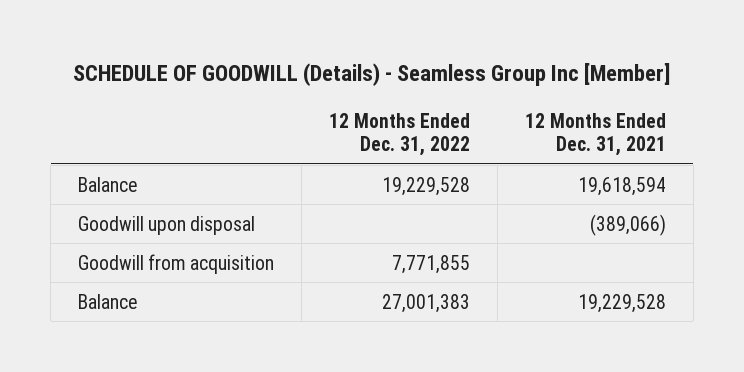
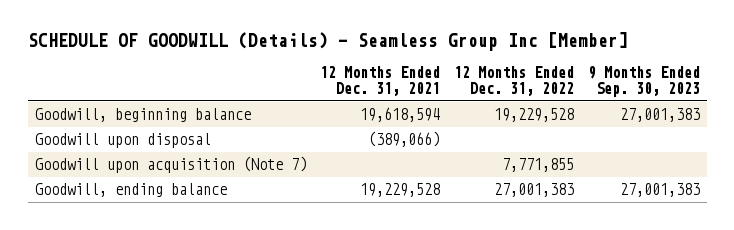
none -> [587,66,700,97] 9 Months Ended Sep. 30, 2023
[78,176,138,192] Balance -> [34,108,251,123] Goodwill, beginning balance
[78,253,275,274] Goodwill from acquisition -> [34,156,307,174] Goodwill upon acquisition (Note 7)
[78,293,138,309] Balance -> [34,183,227,198] Goodwill, ending balance

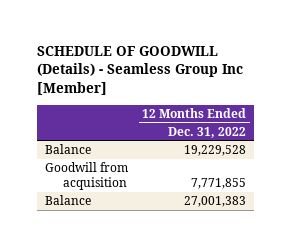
[320,66,441,96] 12 Months Ended Dec. 31, 2021 -> none
[587,66,700,97] 9 Months Ended Sep. 30, 2023 -> none
[34,133,211,149] Goodwill upon disposal -> none
[34,108,251,123] Goodwill, beginning balance -> [44,144,91,155] Balance
[34,156,307,174] Goodwill upon acquisition (Note 7) -> [44,162,128,191] Goodwill from acquisition
[34,183,227,198] Goodwill, ending balance -> [44,195,91,206] Balance

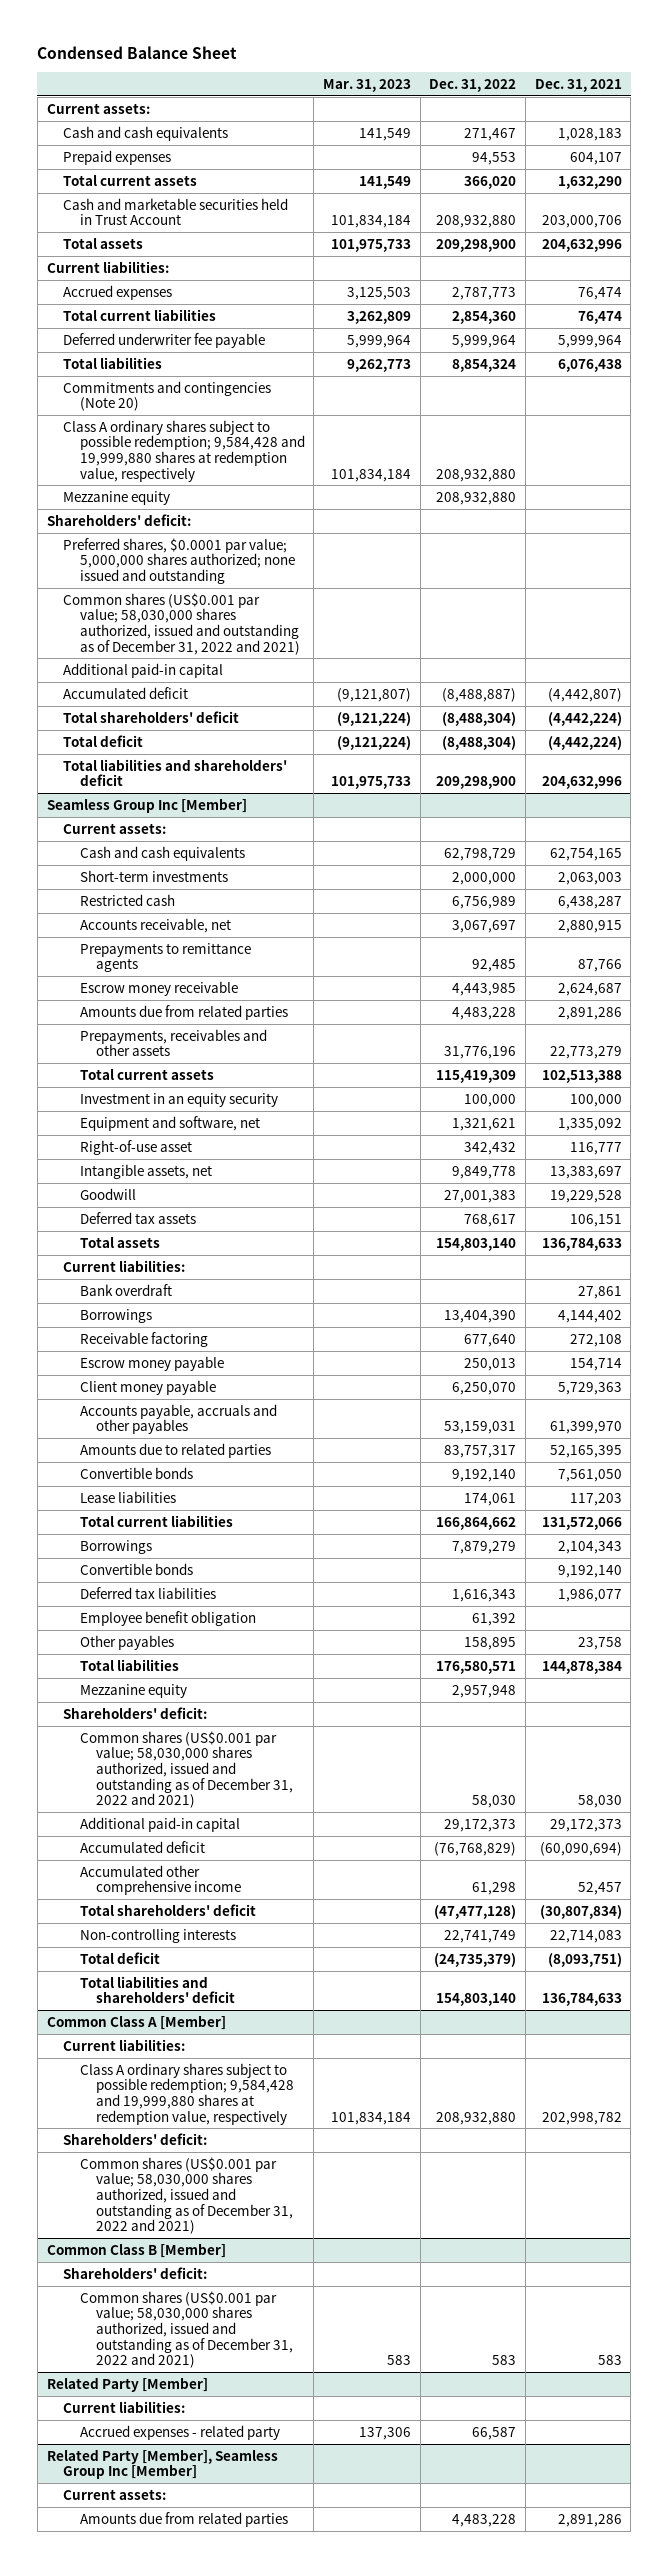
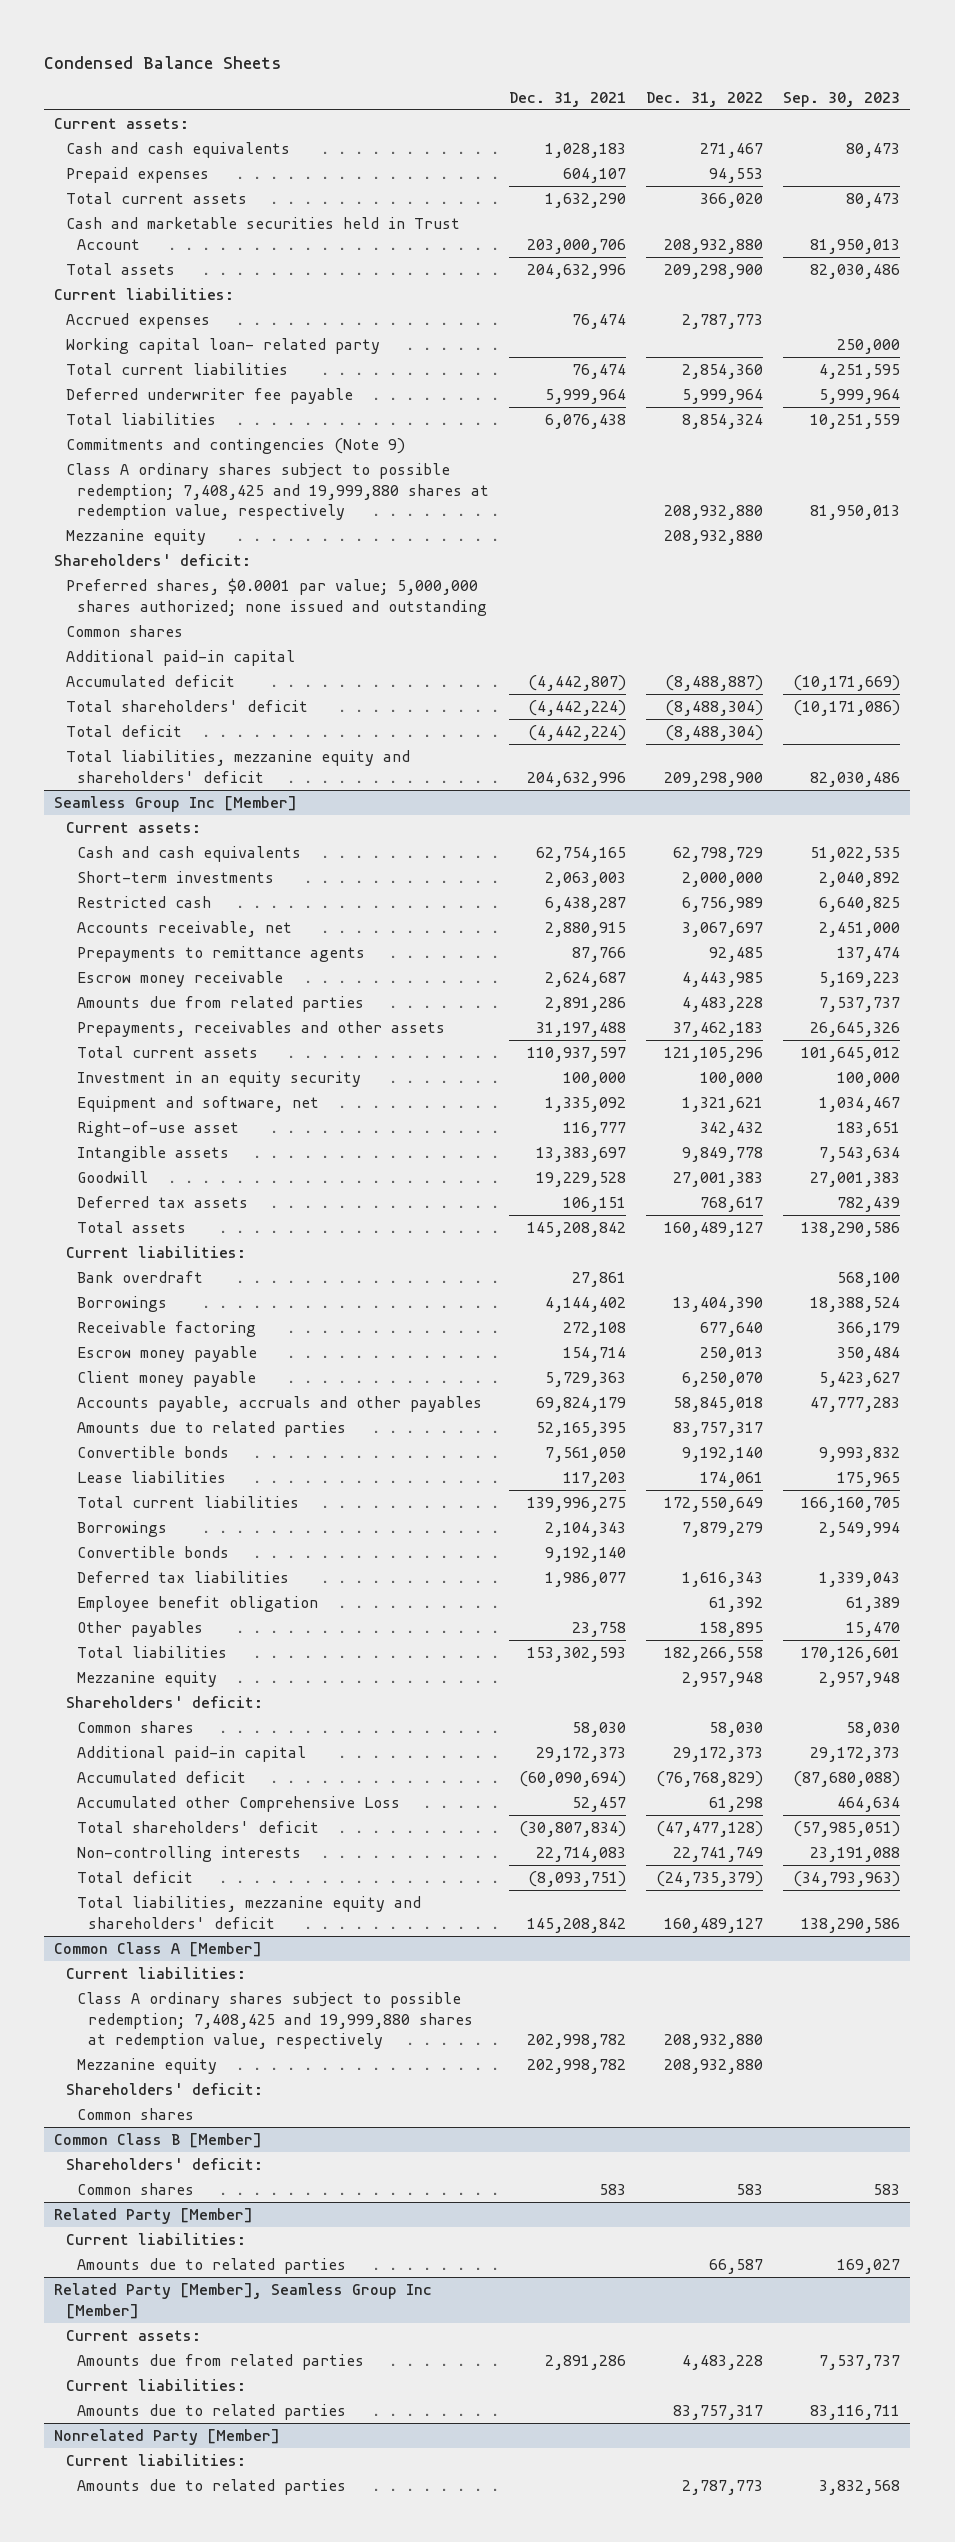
[37,45,238,59] Condensed Balance Sheet -> [44,55,283,69] Condensed Balance Sheets
[322,78,411,92] Mar. 31, 2023 -> none
none -> [783,91,901,107] Sep. 30, 2023
none -> [65,338,380,355] Working capital loan- related party
[63,380,272,412] Commitments and contingencies (Note 20) -> [65,438,405,455] Commitments and contingencies (Note 9)
[63,419,305,482] Class A ordinary shares subject to possible redemption; 9,584,428 and 19,999,880 shares at redemption value, respectively -> [65,463,489,521] Class A ordinary shares subject to possible redemption; 7,408,425 and 19,999,880 shares at redemption value, respectively
[63,592,300,655] Common shares (US$0.001 par value; 58,030,000 shares authorized, issued and outstanding as of December 31, 2022 and 2021) -> [65,625,183,638] Common shares
[63,758,288,787] Total liabilities and shareholders' deficit -> [65,750,410,783] Total liabilities, mezzanine equity and shareholders' deficit
[444,1046,517,1060] 31,776,196 -> [673,1022,764,1038] 37,462,183
[549,1046,622,1060] 22,773,279 -> [535,1022,626,1038] 31,197,488
[436,1069,517,1083] 115,419,309 -> [664,1047,764,1063] 121,105,296
[541,1069,622,1083] 102,513,388 -> [526,1047,626,1063] 110,937,597
[79,1163,212,1179] Intangible assets, net -> [76,1146,229,1163] Intangible assets
[436,1237,517,1251] 154,803,140 -> [664,1222,764,1238] 160,489,127
[541,1237,622,1251] 136,784,633 -> [526,1222,626,1238] 145,208,842
[444,1421,517,1435] 53,159,031 -> [673,1397,764,1413] 58,845,018
[549,1421,622,1435] 61,399,970 -> [535,1397,626,1413] 69,824,179
[436,1516,517,1530] 166,864,662 -> [664,1497,764,1513] 172,550,649
[541,1516,622,1530] 131,572,066 -> [526,1497,626,1513] 139,996,275
[436,1660,517,1674] 176,580,571 -> [664,1647,764,1663] 182,266,558
[541,1660,622,1674] 144,878,384 -> [526,1647,626,1663] 153,302,593
[79,1730,294,1809] Common shares (US$0.001 par value; 58,030,000 shares authorized, issued and outstanding as of December 31, 2022 and 2021) -> [76,1721,194,1734] Common shares
[79,1864,242,1896] Accumulated other comprehensive income -> [76,1796,400,1813] Accumulated other Comprehensive Loss
[79,1975,236,2004] Total liabilities and shareholders' deficit -> [76,1896,421,1929] Total liabilities, mezzanine equity and shareholders' deficit
[436,1993,517,2007] 154,803,140 -> [664,1917,764,1933] 160,489,127
[541,1993,622,2007] 136,784,633 -> [526,1917,626,1933] 145,208,842
[79,2062,295,2125] Class A ordinary shares subject to possible redemption; 9,584,428 and 19,999,880 shares at redemption value, respectively -> [76,1992,474,2050] Class A ordinary shares subject to possible redemption; 7,408,425 and 19,999,880 shares at redemption value, respectively
none -> [76,2058,217,2075] Mezzanine equity
[79,2156,294,2235] Common shares (US$0.001 par value; 58,030,000 shares authorized, issued and outstanding as of December 31, 2022 and 2021) -> [76,2108,194,2121] Common shares
[79,2290,294,2369] Common shares (US$0.001 par value; 58,030,000 shares authorized, issued and outstanding as of December 31, 2022 and 2021) -> [76,2183,194,2196] Common shares
[79,2424,280,2440] Accrued expenses - related party -> [76,2258,346,2275] Amounts due to related parties
none -> [65,2379,246,2392] Current liabilities:
none -> [76,2404,346,2421] Amounts due to related parties
none -> [54,2429,281,2446] Nonrelated Party [Member]
none -> [65,2454,246,2467] Current liabilities:
none -> [76,2479,346,2496] Amounts due to related parties

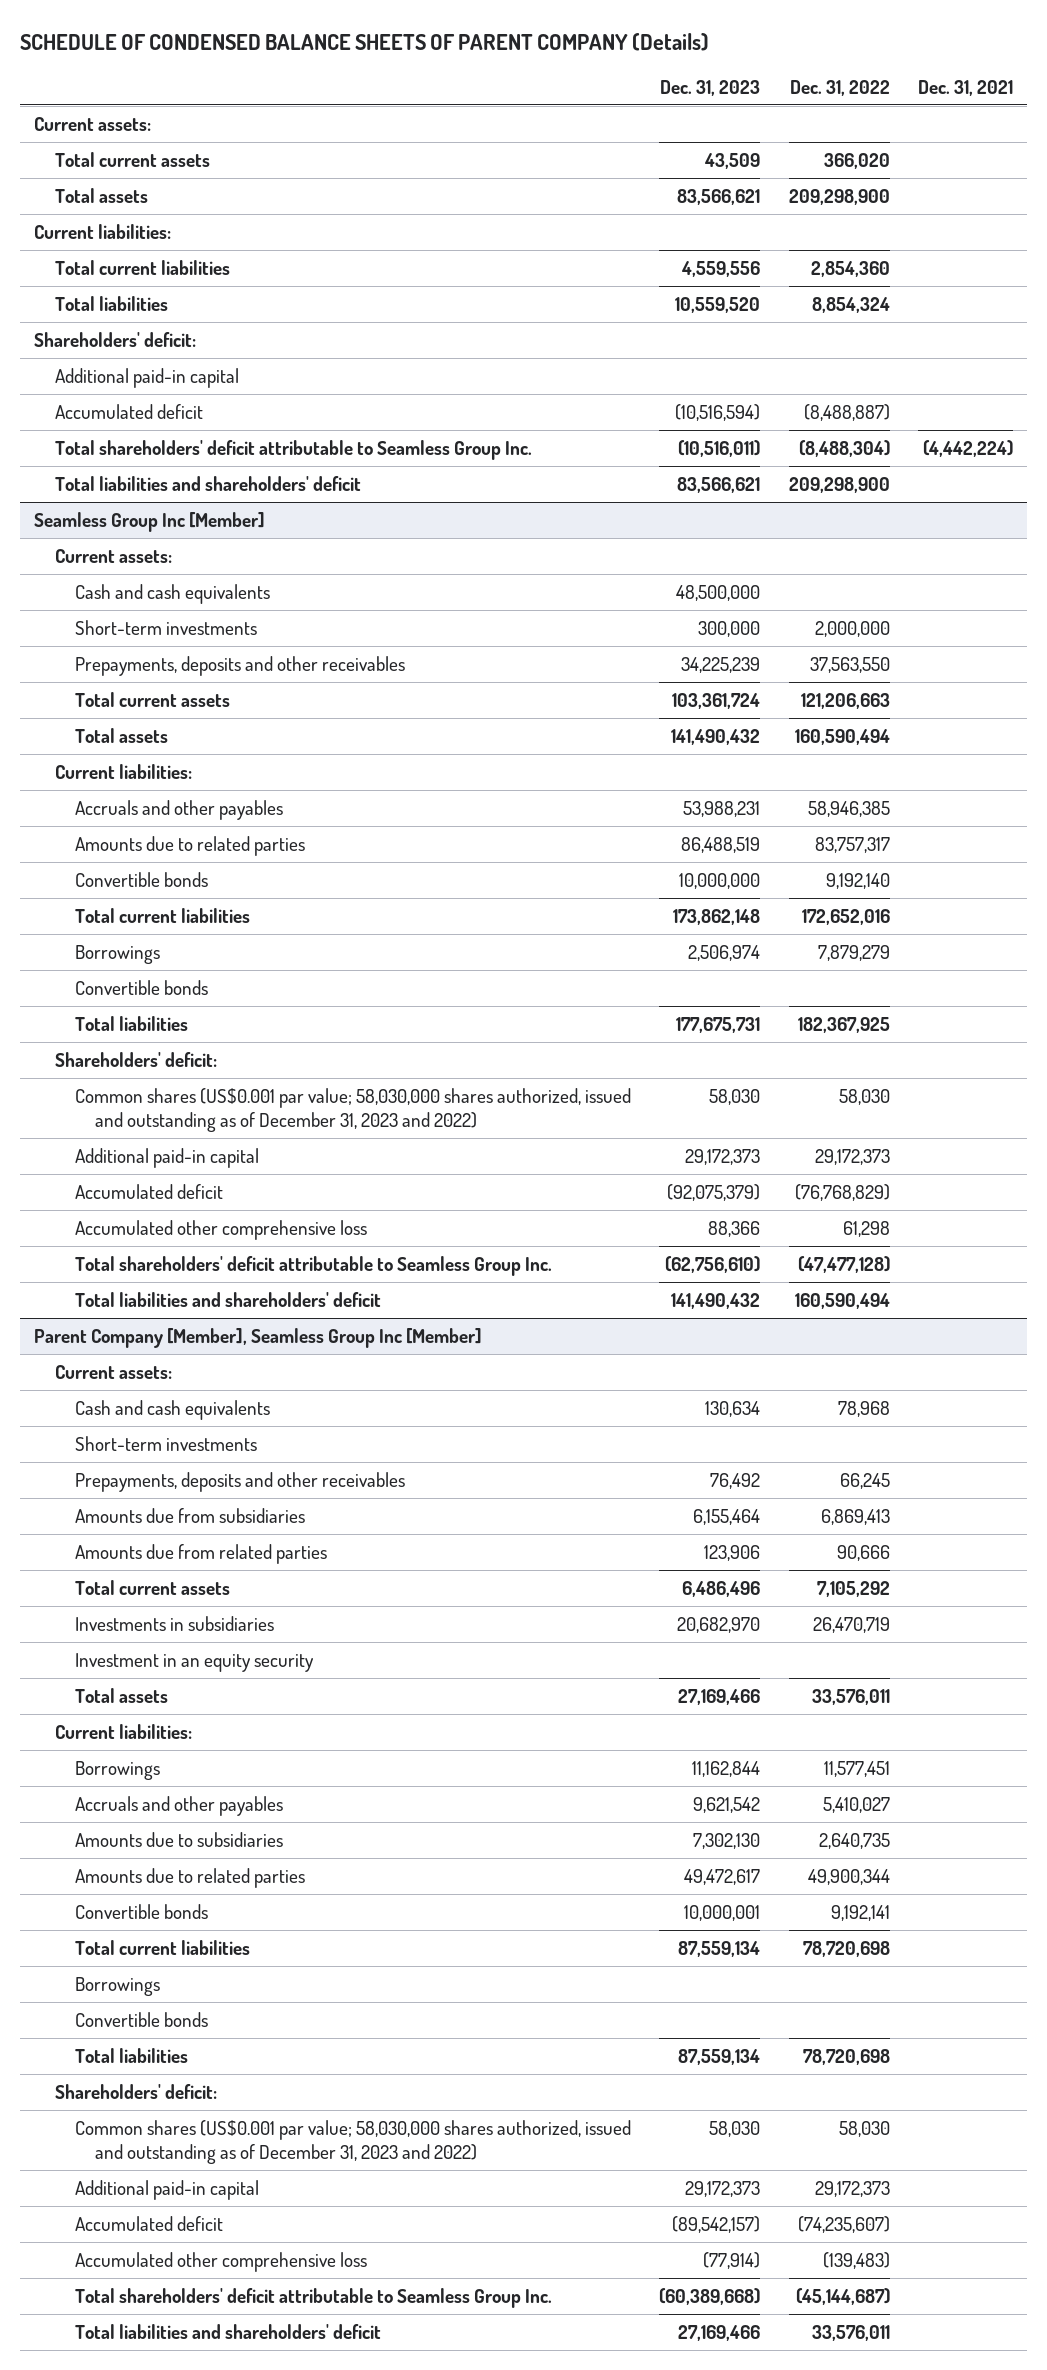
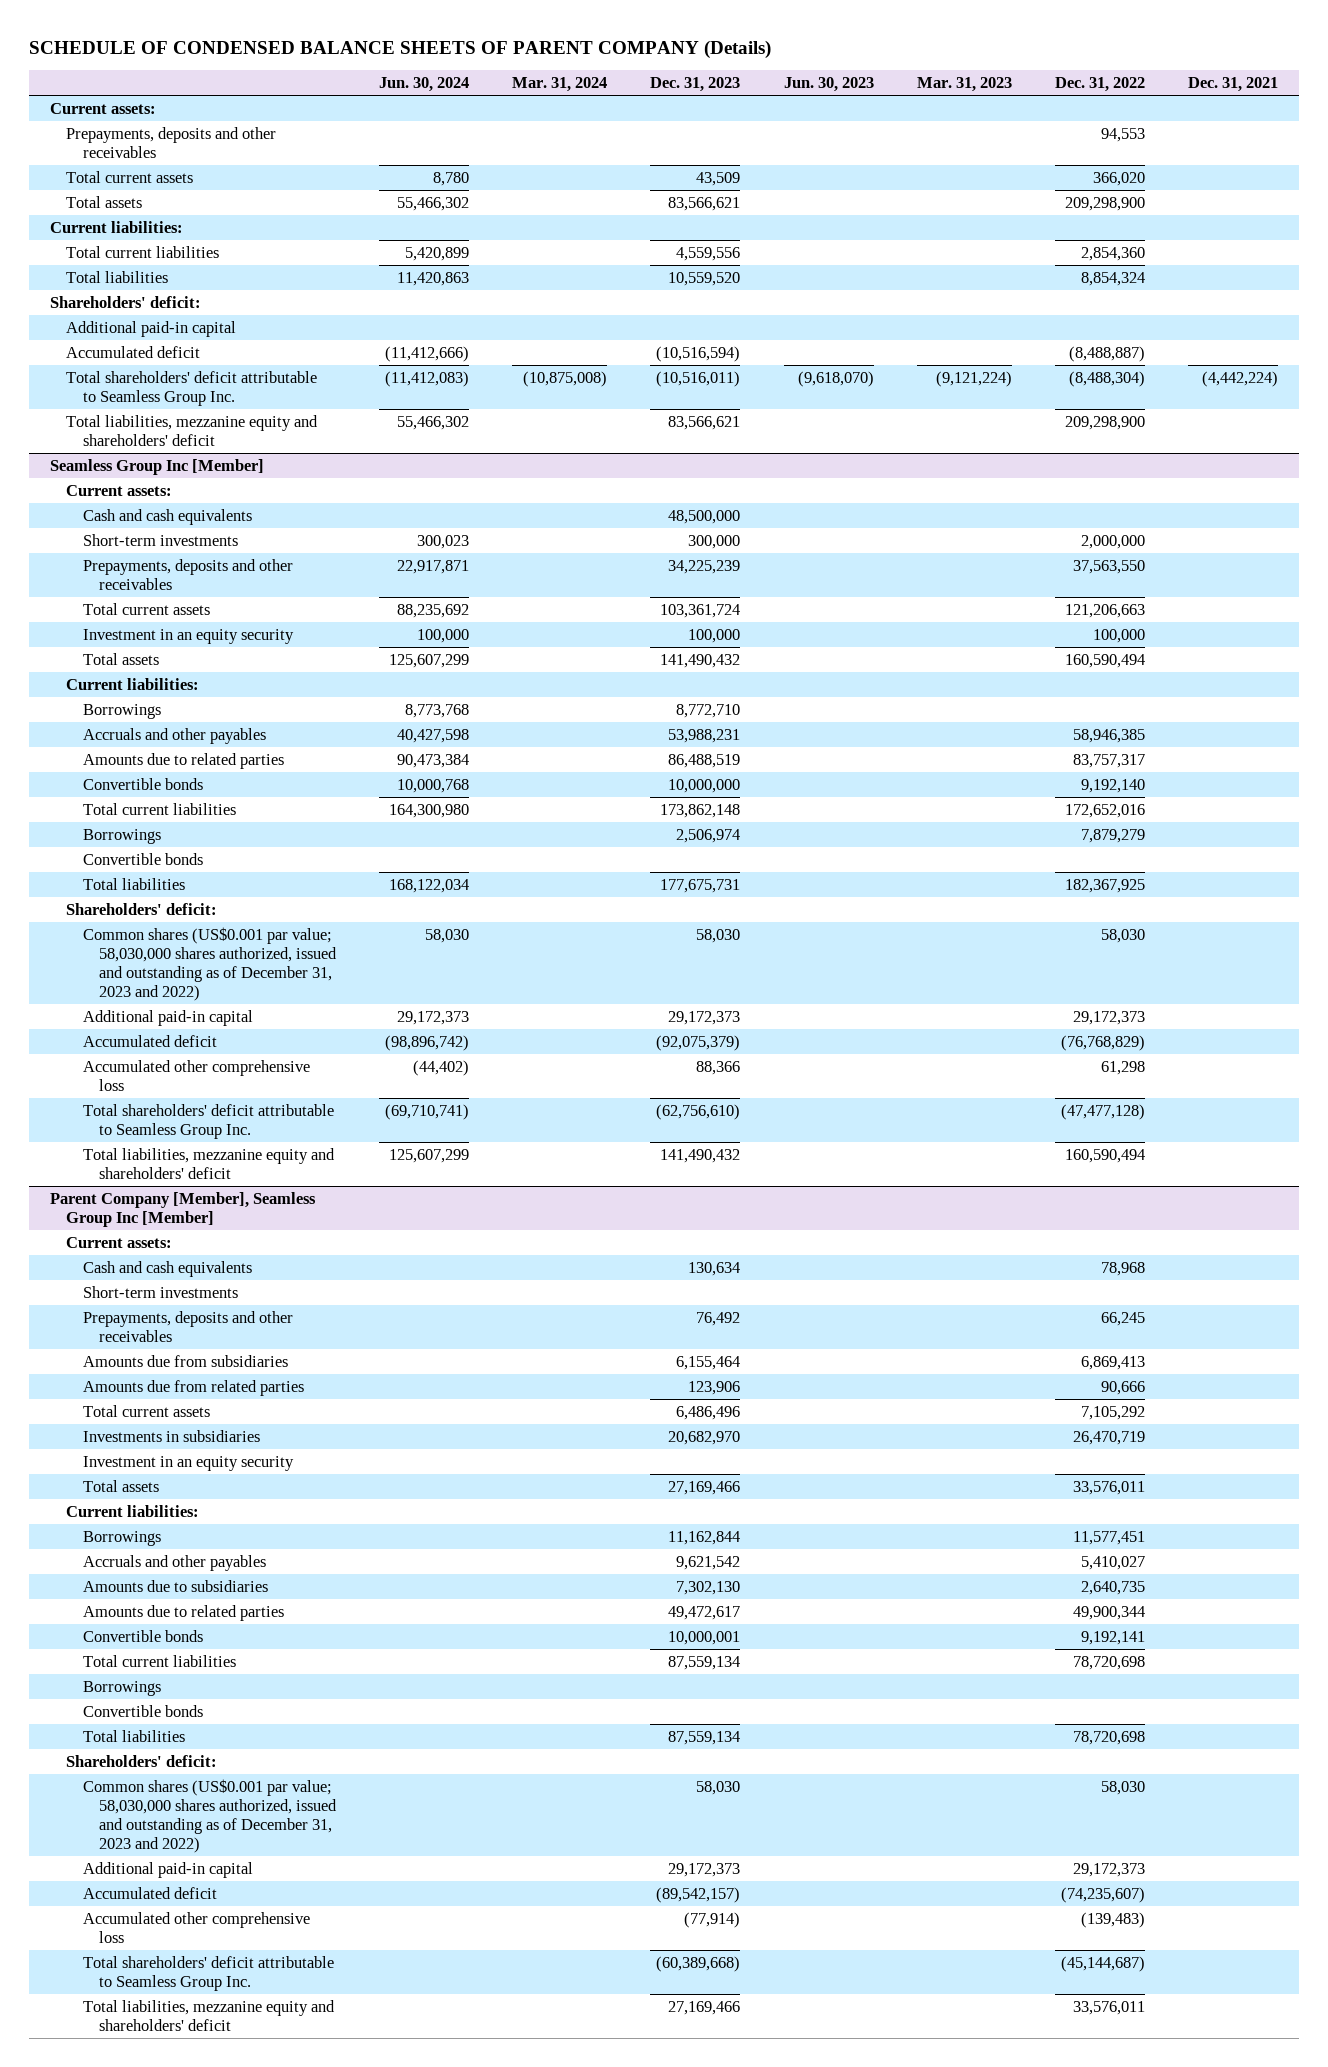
none -> [379,77,470,93] Jun. 30, 2024
none -> [512,77,608,93] Mar. 31, 2024
none -> [783,77,874,93] Jun. 30, 2023
none -> [916,77,1012,93] Mar. 31, 2023
none -> [66,126,277,158] Prepayments, deposits and other receivables
[54,476,361,492] Total liabilities and shareholders' deficit -> [66,414,319,446] Total liabilities, mezzanine equity and shareholders' deficit
none -> [82,628,294,644] Investment in an equity security
none -> [82,703,161,719] Borrowings
[74,1292,381,1308] Total liabilities and shareholders' deficit -> [82,1147,335,1179] Total liabilities, mezzanine equity and shareholders' deficit
[74,2324,381,2340] Total liabilities and shareholders' deficit -> [82,1999,335,2031] Total liabilities, mezzanine equity and shareholders' deficit

